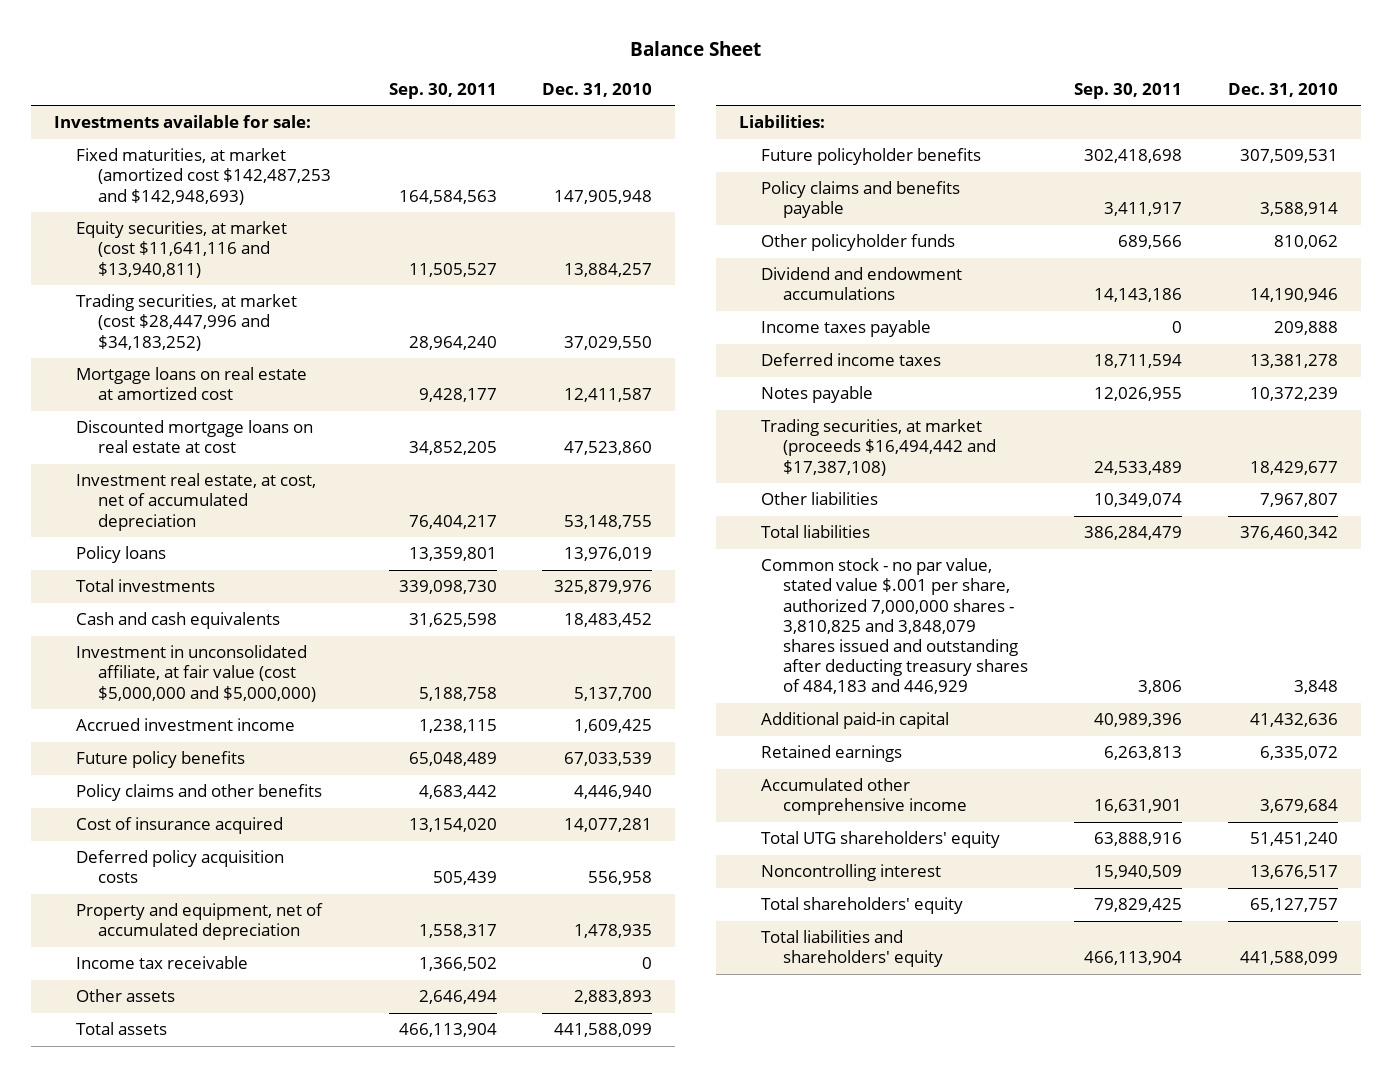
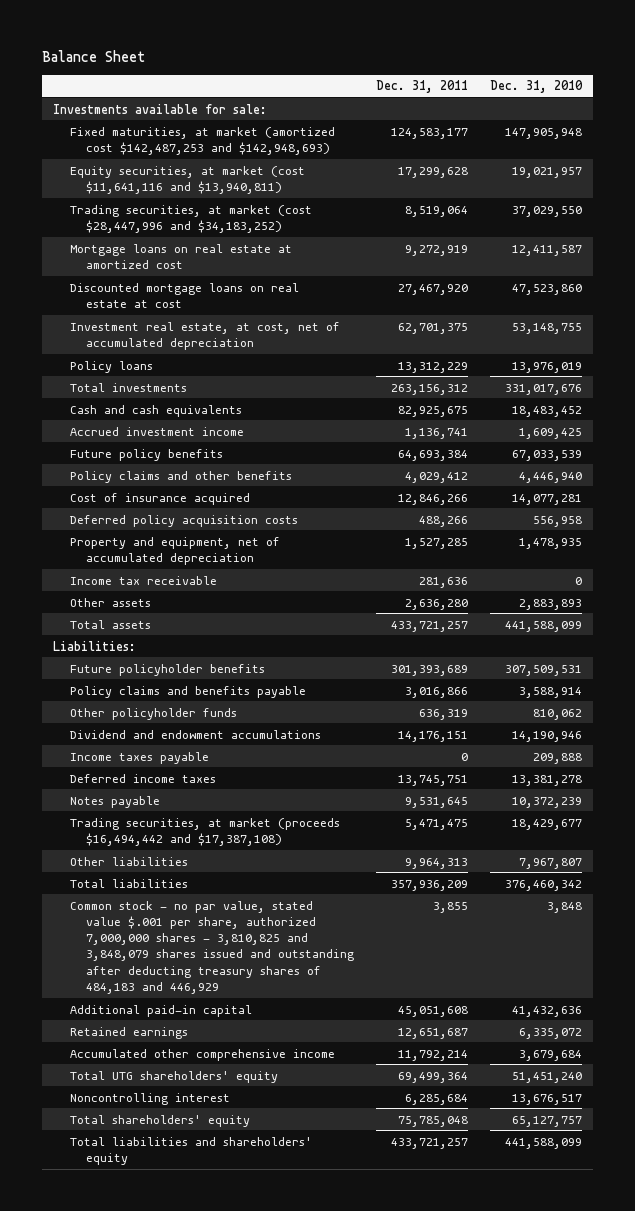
[388,82,497,99] Sep. 30, 2011 -> none
none -> [376,80,469,94] Dec. 31, 2011
[564,262,653,277] 13,884,257 -> [512,166,583,178] 19,021,957
[554,580,653,595] 325,879,976 -> [505,383,583,395] 331,017,676
[75,645,316,702] Investment in unconsolidated affiliate, at fair value (cost $5,000,000 and $5,000,000) -> none

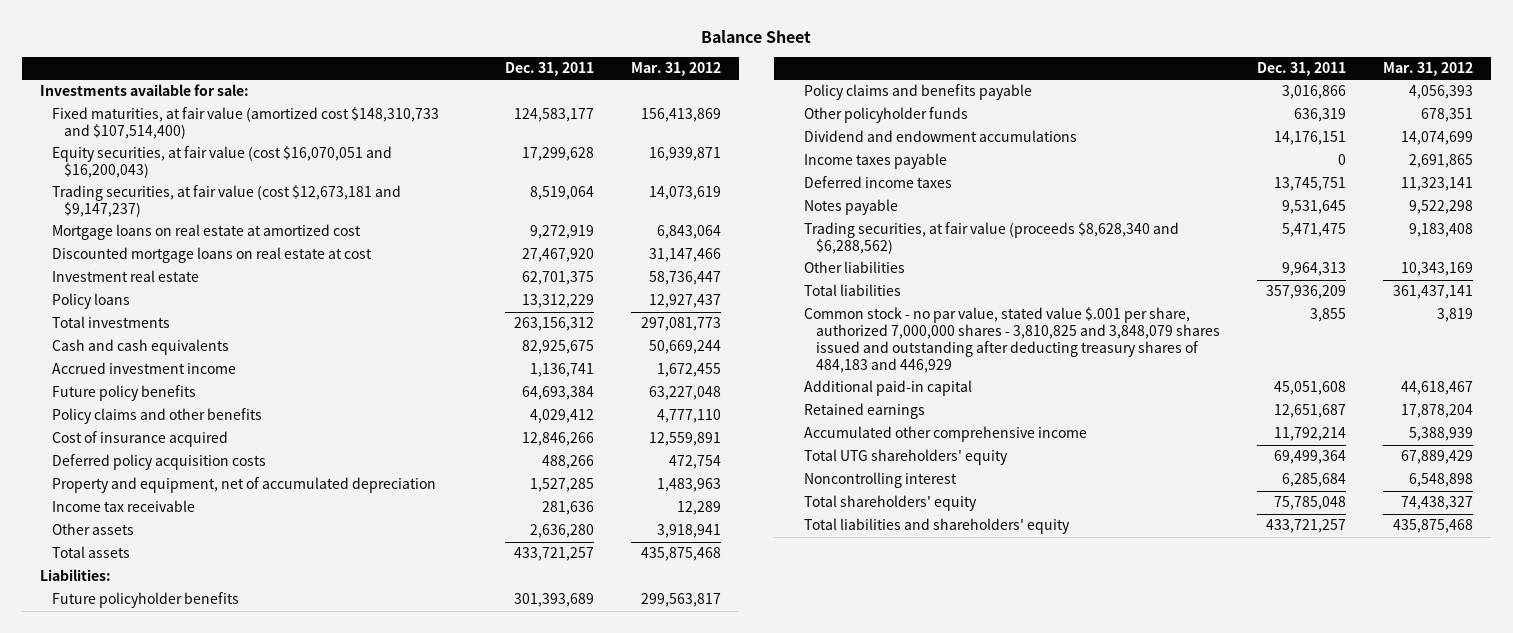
[490,80,584,94] Dec. 31, 2010 -> none
none -> [630,62,721,77] Mar. 31, 2012
[69,126,335,155] Fixed maturities, at market (amortized cost $142,487,253 and $142,948,693) -> [52,107,440,140] Fixed maturities, at fair value (amortized cost $148,310,733 and $107,514,400)
[69,165,305,194] Equity securities, at market (cost $11,641,116 and $13,940,811) -> [52,146,393,179] Equity securities, at fair value (cost $16,070,051 and $16,200,043)
[69,204,312,233] Trading securities, at market (cost $28,447,996 and $34,183,252) -> [52,185,402,218] Trading securities, at fair value (cost $12,673,181 and $9,147,237)
[69,321,340,350] Investment real estate, at cost, net of accumulated depreciation -> [52,270,200,283] Investment real estate
[69,817,340,846] Trading securities, at market (proceeds $16,494,442 and $17,387,108) -> [804,222,1180,255] Trading securities, at fair value (proceeds $8,628,340 and $6,288,562)

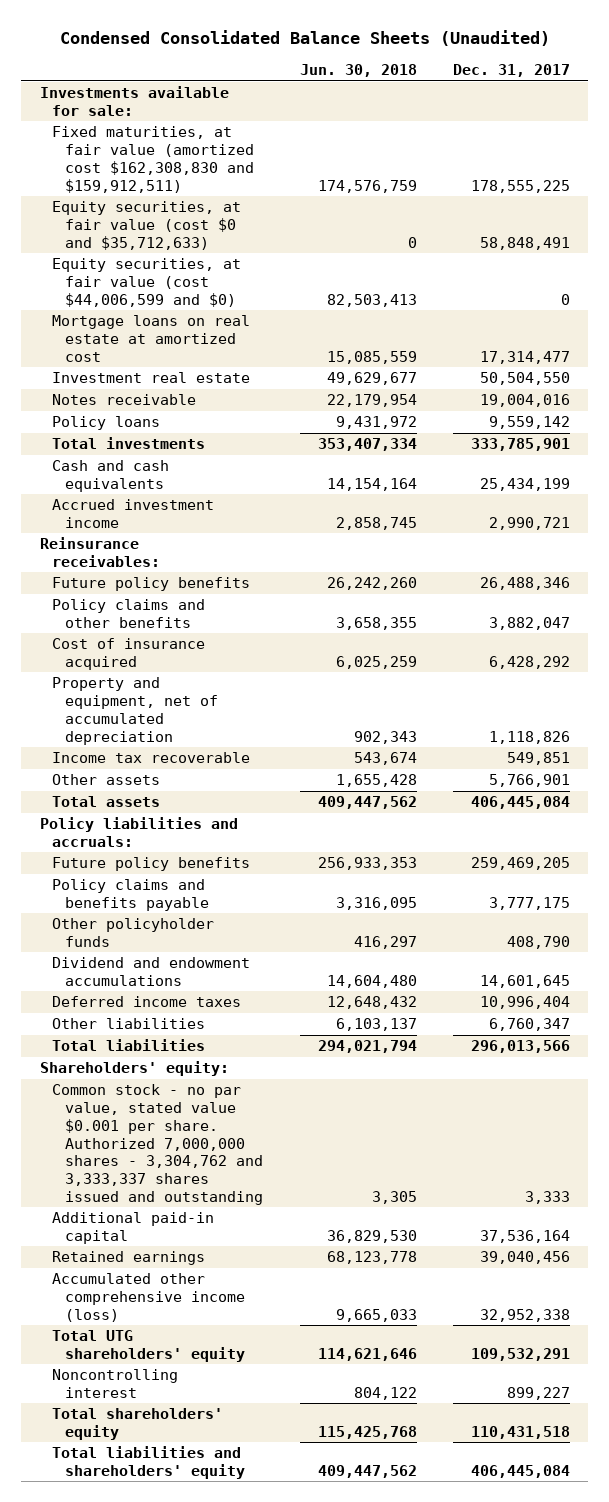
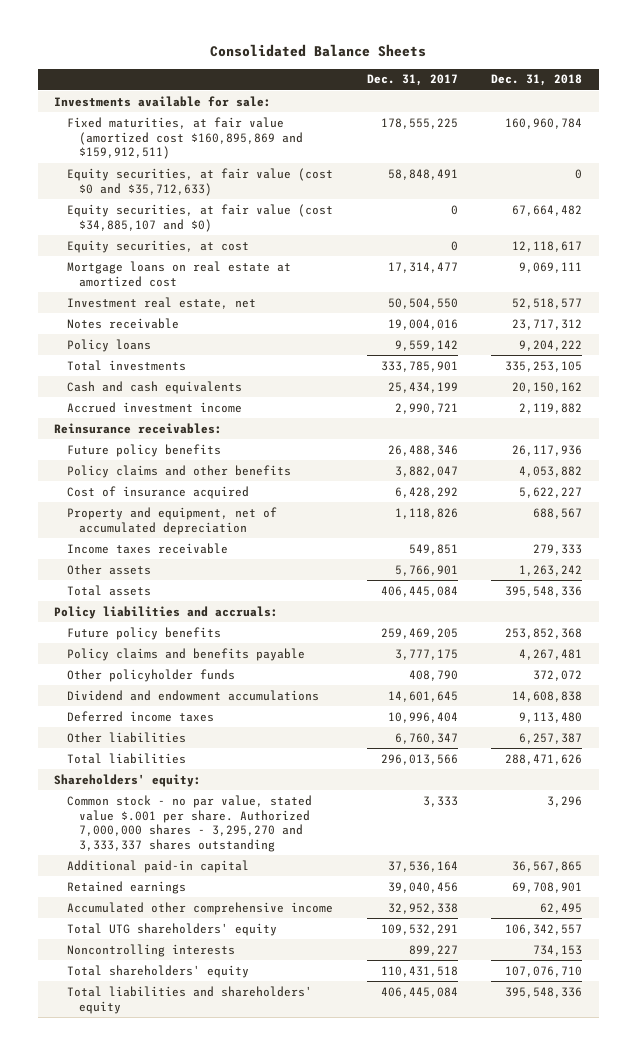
[59,30,550,47] Condensed Consolidated Balance Sheets (Unaudited) -> [210,44,427,58] Consolidated Balance Sheets
[299,64,417,78] Jun. 30, 2018 -> none
none -> [491,74,583,87] Dec. 31, 2018
[52,126,255,193] Fixed maturities, at fair value (amortized cost $162,308,830 and $159,912,511) -> [66,116,304,160] Fixed maturities, at fair value (amortized cost $160,895,869 and $159,912,511)
[52,258,242,307] Equity securities, at fair value (cost $44,006,599 and $0) -> [66,203,333,232] Equity securities, at fair value (cost $34,885,107 and $0)
none -> [66,239,249,253] Equity securities, at cost
[52,372,251,384] Investment real estate -> [66,296,256,309] Investment real estate, net
[52,752,251,764] Income tax recoverable -> [66,542,228,554] Income taxes receivable
[52,1084,264,1205] Common stock - no par value, stated value $0.001 per share. Authorized 7,000,000 shares - 3,304,762 and 3,333,337 shares issued and outstanding -> [66,794,312,853] Common stock - no par value, stated value $.001 per share. Authorized 7,000,000 shares - 3,295,270 and 3,333,337 shares outstanding
[52,1273,246,1322] Accumulated other comprehensive income (loss) -> [66,901,333,915] Accumulated other comprehensive income
[52,1369,179,1399] Noncontrolling interest -> [66,943,235,957] Noncontrolling interests

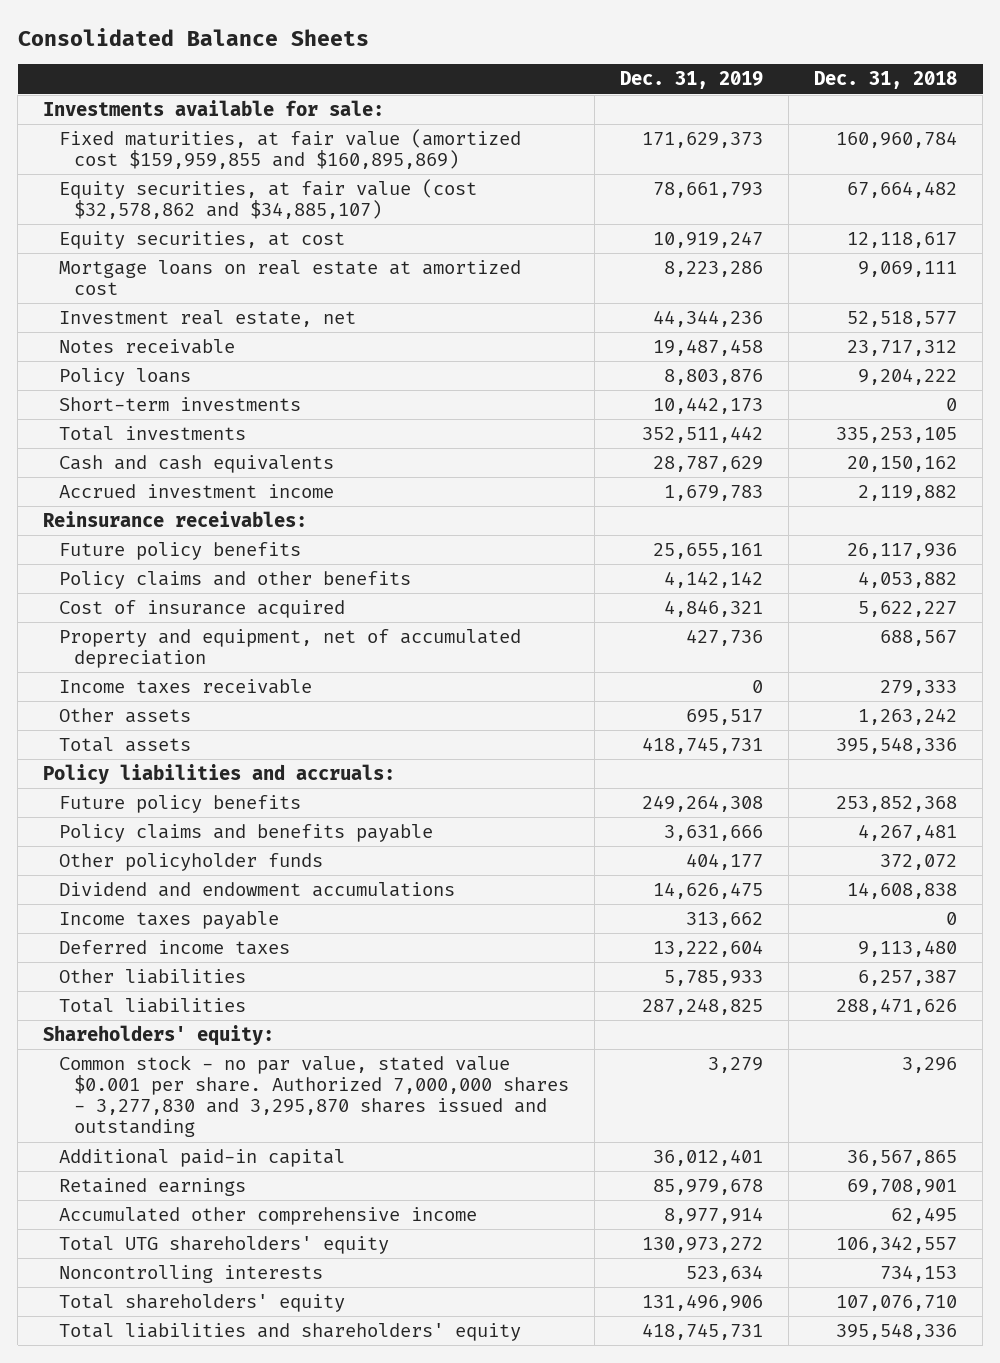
[366,74,458,87] Dec. 31, 2017 -> none
none -> [620,71,764,90] Dec. 31, 2019
[66,203,333,232] Equity securities, at fair value (cost $34,885,107 and $0) -> none
[66,116,304,160] Fixed maturities, at fair value (amortized cost $160,895,869 and $159,912,511) -> [58,129,521,170] Fixed maturities, at fair value (amortized cost $159,959,855 and $160,895,869)
[66,167,333,196] Equity securities, at fair value (cost $0 and $35,712,633) -> [58,179,477,220] Equity securities, at fair value (cost $32,578,862 and $34,885,107)
[575,168,583,179] 0 -> [847,181,958,199] 67,664,482
none -> [58,397,301,412] Short-term investments
none -> [58,911,279,930] Income taxes payable
[66,794,312,853] Common stock - no par value, stated value $.001 per share. Authorized 7,000,000 shares - 3,295,270 and 3,333,337 shares outstanding -> [58,1055,569,1138] Common stock - no par value, stated value $0.001 per share. Authorized 7,000,000 shares - 3,277,830 and 3,295,870 shares issued and outstanding

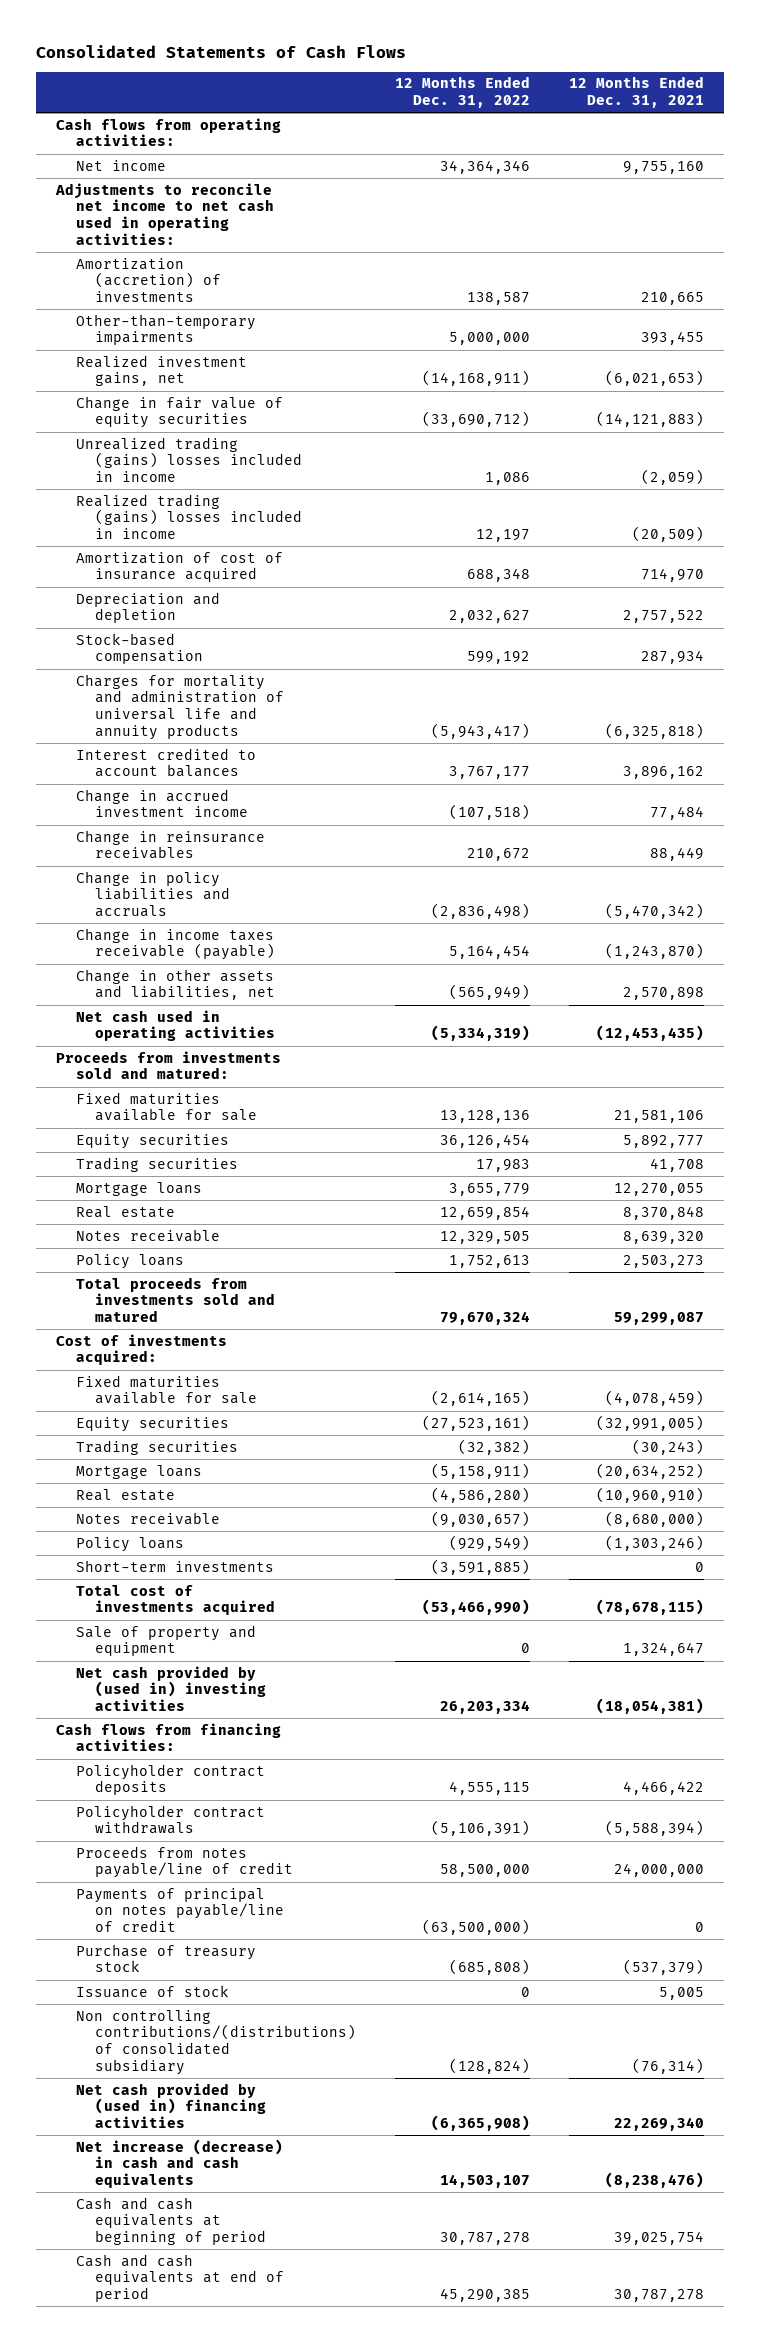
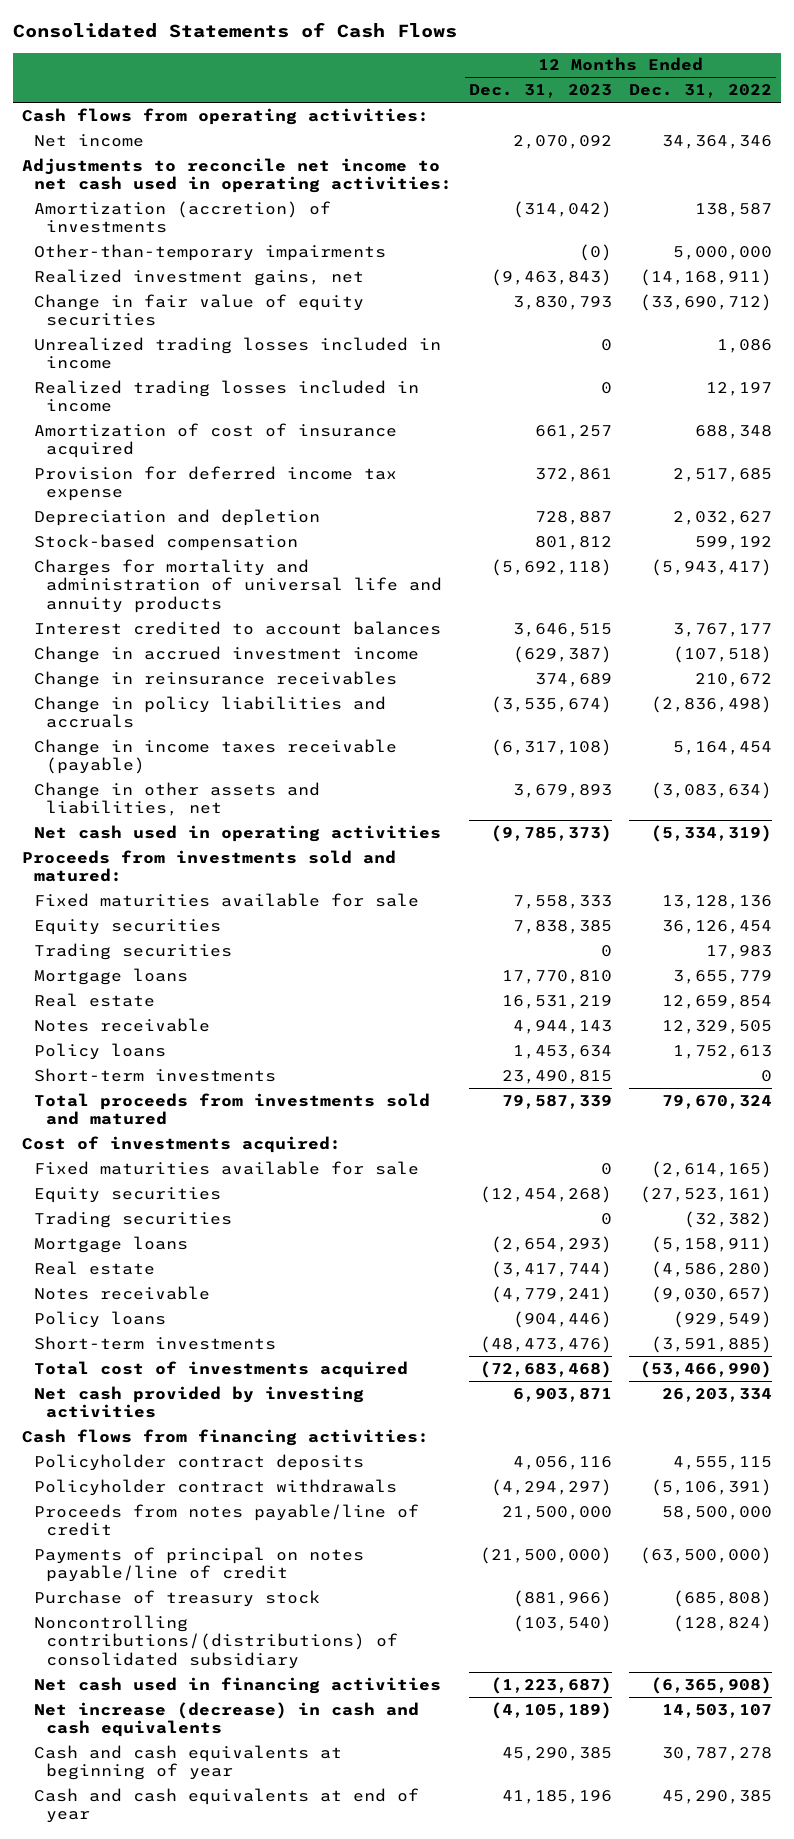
[569,76,705,109] 12 Months Ended Dec. 31, 2021 -> none
none -> [469,84,613,99] Dec. 31, 2023
[75,436,303,483] Unrealized trading (gains) losses included in income -> [33,336,441,370] Unrealized trading losses included in income
[75,493,303,540] Realized trading (gains) losses included in income -> [33,379,419,413] Realized trading losses included in income
none -> [33,465,397,502] Provision for deferred income tax expense
[449,984,531,1001] (565,949) -> [651,781,773,799] (3,083,634)
none -> [33,1067,276,1082] Short-term investments
[75,1624,256,1657] Sale of property and equipment -> none
[75,1665,267,1712] Net cash provided by (used in) investing activities -> [33,1385,364,1419] Net cash provided by investing activities
[75,1984,229,1998] Issuance of stock -> none
[75,2009,357,2075] Non controlling contributions/(distributions) of consolidated subsidiary -> [33,1614,399,1669] Noncontrolling contributions/(distributions) of consolidated subsidiary
[75,2082,267,2129] Net cash provided by (used in) financing activities -> [33,1676,441,1694] Net cash used in financing activities
[75,2196,267,2246] Cash and cash equivalents at beginning of period -> [33,1744,342,1781] Cash and cash equivalents at beginning of year
[75,2253,285,2303] Cash and cash equivalents at end of period -> [33,1787,419,1824] Cash and cash equivalents at end of year

